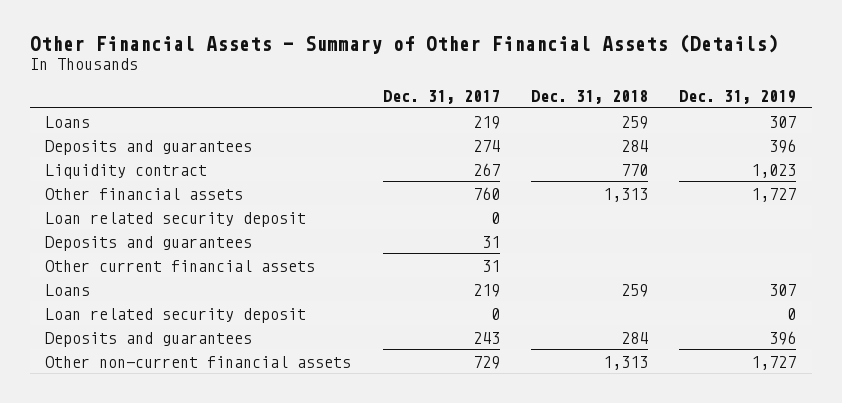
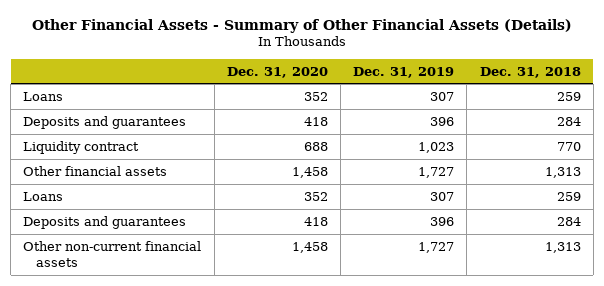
[382,89,500,104] Dec. 31, 2017 -> none
none -> [226,66,328,78] Dec. 31, 2020
[45,211,307,227] Loan related security deposit -> none
[45,235,253,251] Deposits and guarantees -> none
[45,259,316,272] Other current financial assets -> none
[45,307,307,323] Loan related security deposit -> none

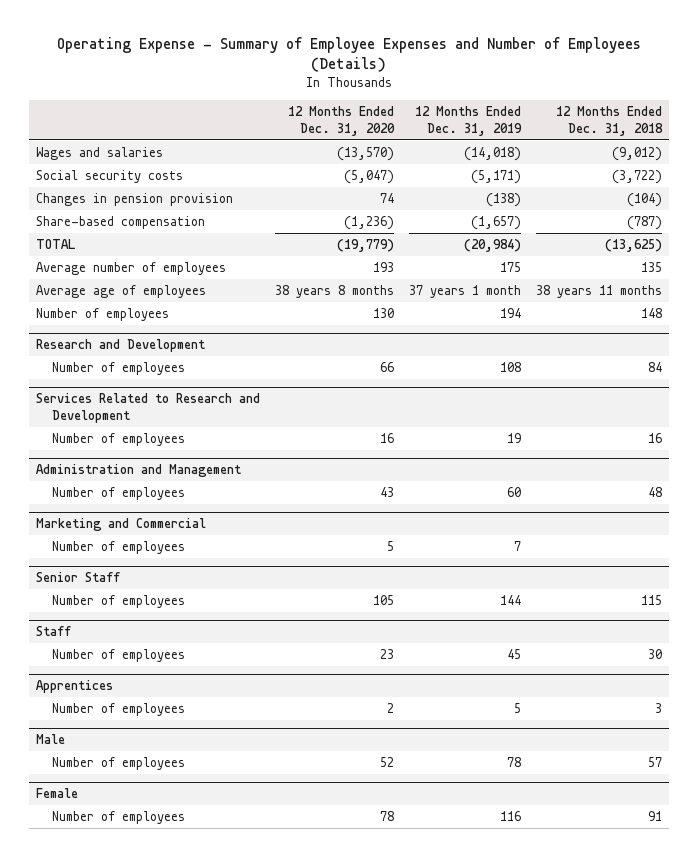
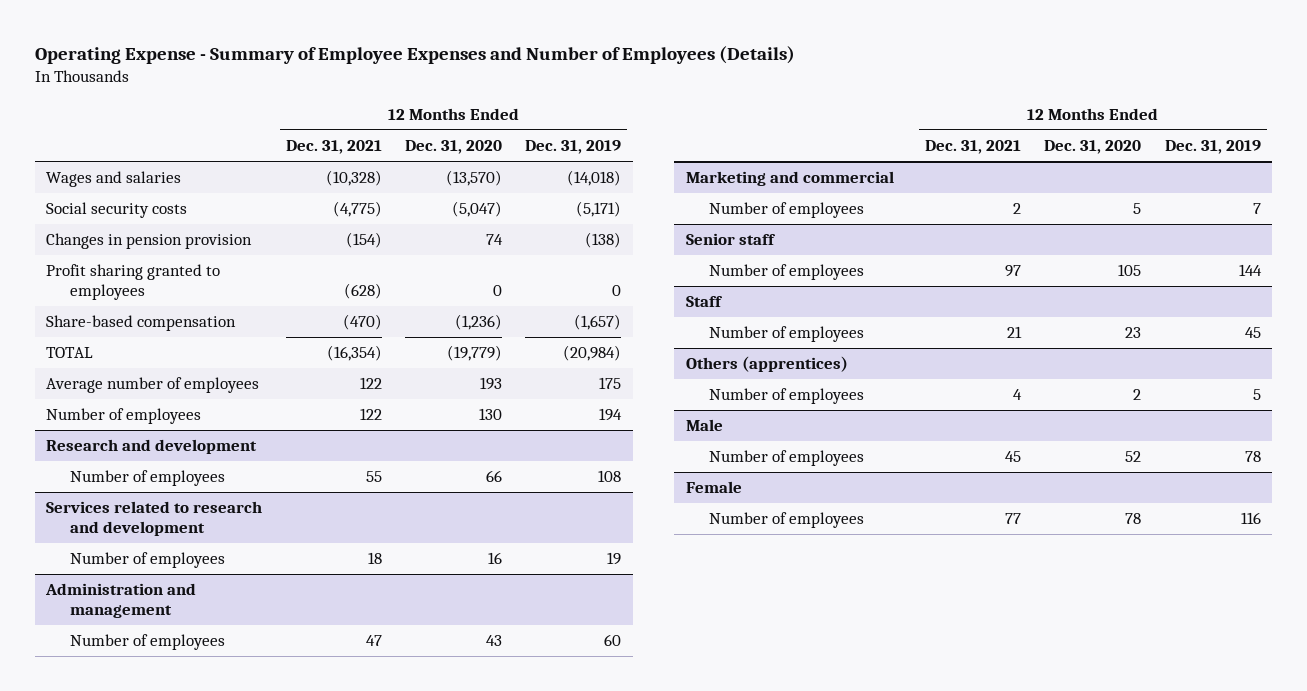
[555,106,663,136] 12 Months Ended Dec. 31, 2018 -> none
none -> [285,139,382,154] Dec. 31, 2021
none -> [46,264,221,300] Profit sharing granted to employees
[35,285,206,299] Average age of employees -> none
[35,339,205,353] Research and Development -> [46,439,258,455] Research and development
[35,393,260,423] Services Related to Research and Development -> [46,501,263,536] Services related to research and development
[35,464,241,478] Administration and Management -> [45,583,197,618] Administration and management
[35,518,206,532] Marketing and Commercial -> [685,171,894,187] Marketing and commercial
[35,572,120,583] Senior Staff -> [685,233,776,246] Senior staff
[35,680,113,694] Apprentices -> [685,356,848,373] Others (apprentices)

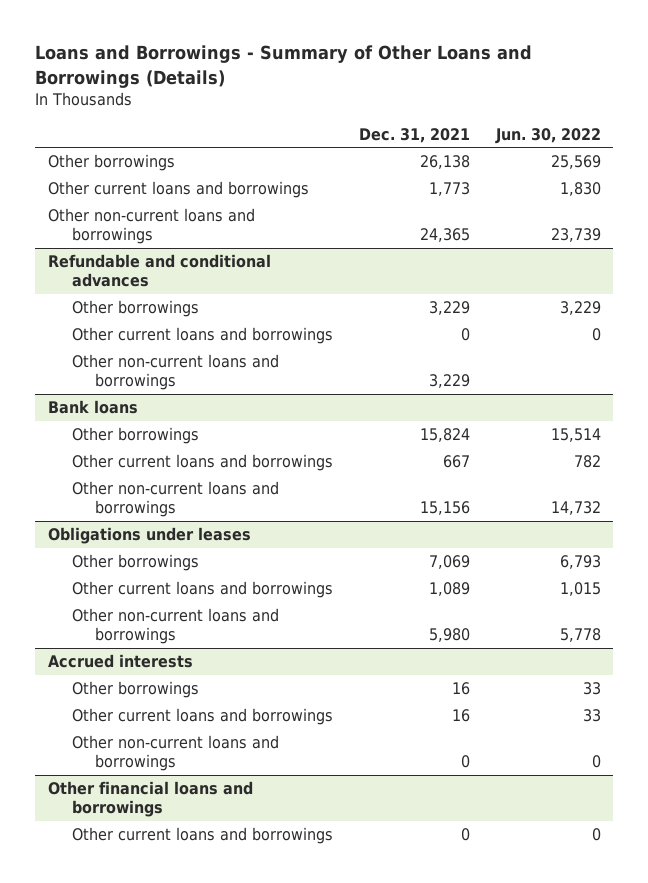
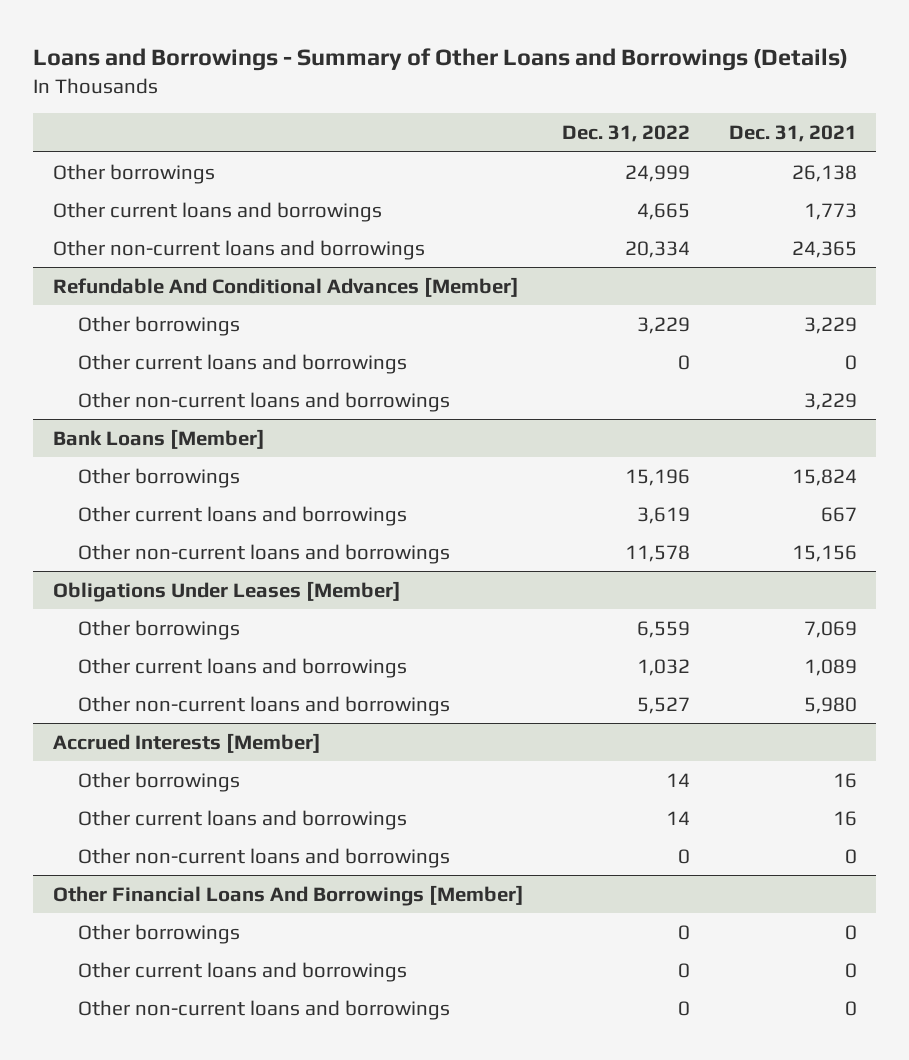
[494,127,601,144] Jun. 30, 2022 -> none
none -> [562,125,691,143] Dec. 31, 2022
[47,254,271,288] Refundable and conditional advances -> [52,276,519,297] Refundable And Conditional Advances [Member]
[47,400,138,415] Bank loans -> [52,428,265,449] Bank Loans [Member]
[47,527,251,545] Obligations under leases -> [52,580,401,602] Obligations Under Leases [Member]
[47,654,193,669] Accrued interests -> [52,732,321,753] Accrued Interests [Member]
[47,781,253,818] Other financial loans and borrowings -> [52,884,524,906] Other Financial Loans And Borrowings [Member]
none -> [78,923,241,944] Other borrowings
none -> [78,999,451,1020] Other non-current loans and borrowings

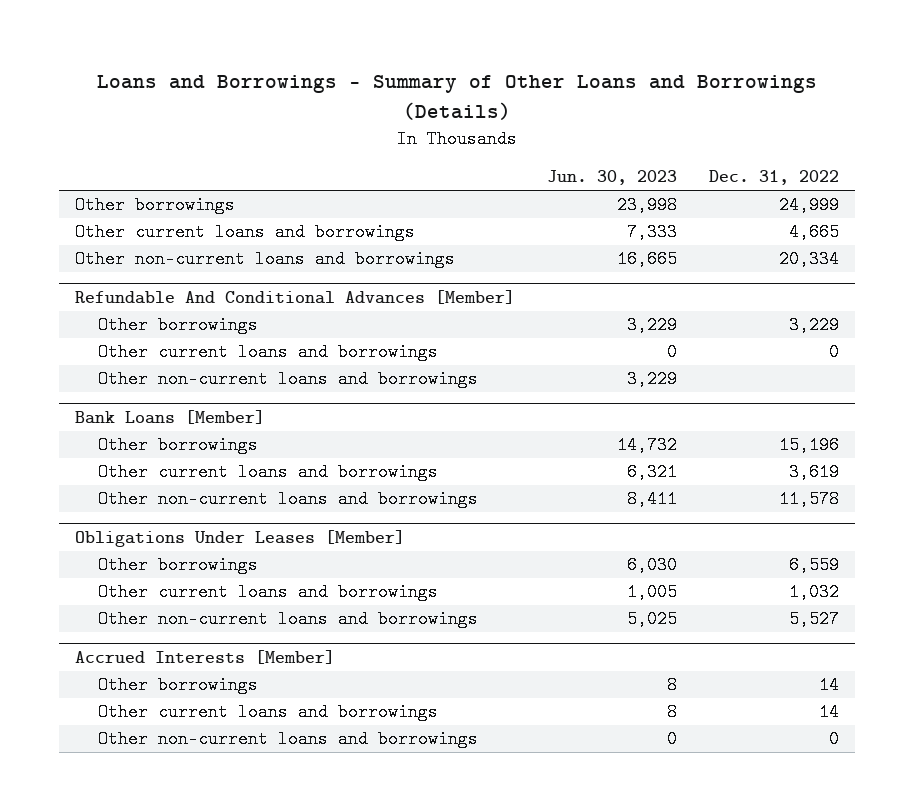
[728,125,857,143] Dec. 31, 2021 -> none
none -> [547,170,678,186] Jun. 30, 2023
[52,884,524,906] Other Financial Loans And Borrowings [Member] -> none
[78,923,241,944] Other borrowings -> none
[78,961,408,982] Other current loans and borrowings -> none
[78,999,451,1020] Other non-current loans and borrowings -> none

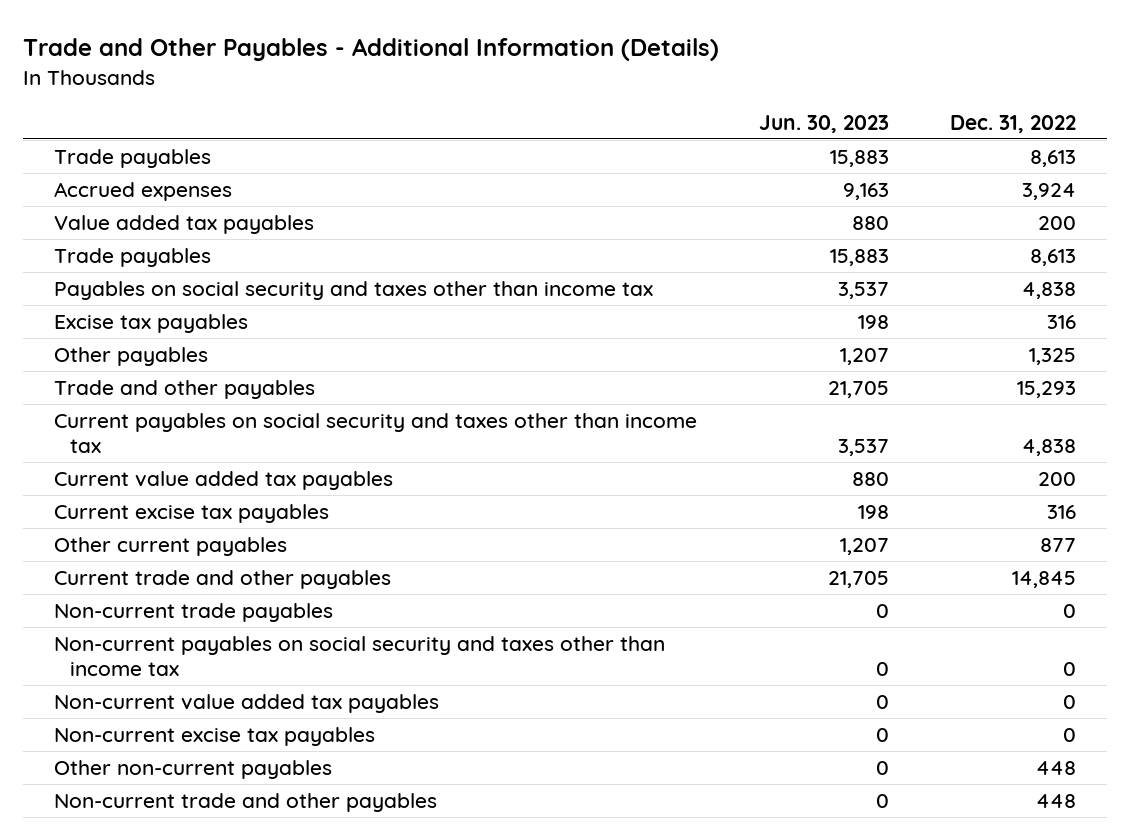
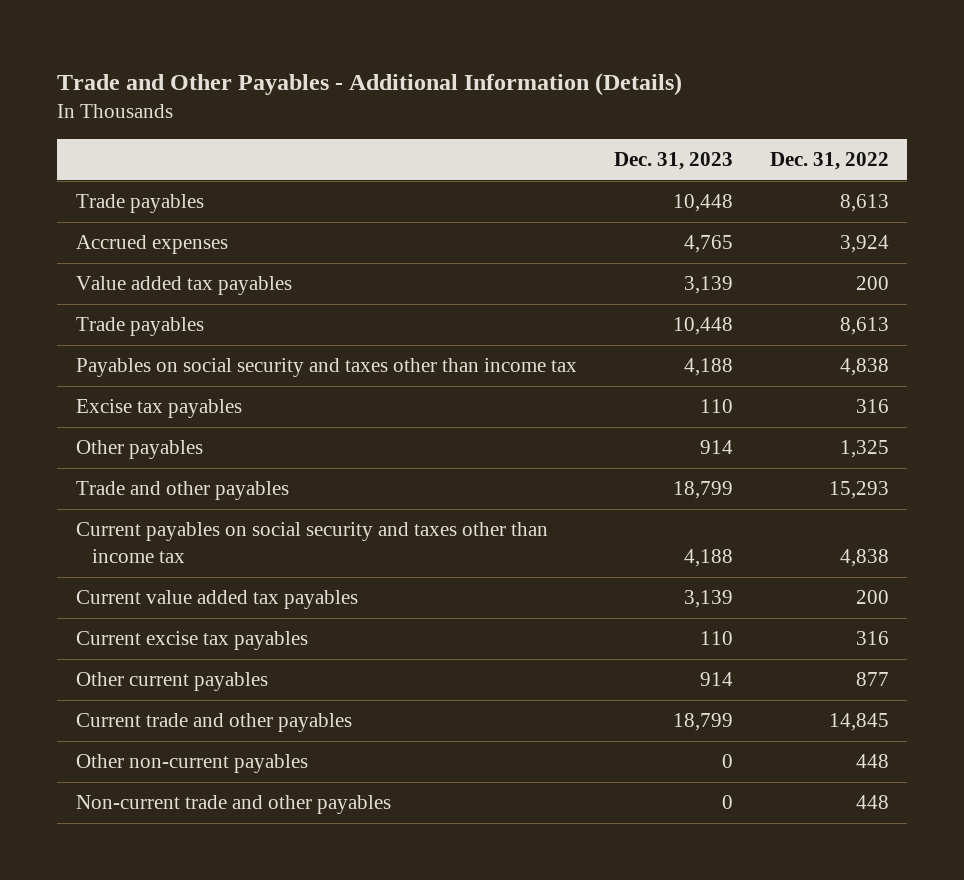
[758,114,889,133] Jun. 30, 2023 -> none
none -> [613,151,733,170] Dec. 31, 2023
[54,603,334,623] Non-current trade payables -> none
[54,636,666,676] Non-current payables on social security and taxes other than income tax -> none
[54,694,440,714] Non-current value added tax payables -> none
[54,727,376,747] Non-current excise tax payables -> none

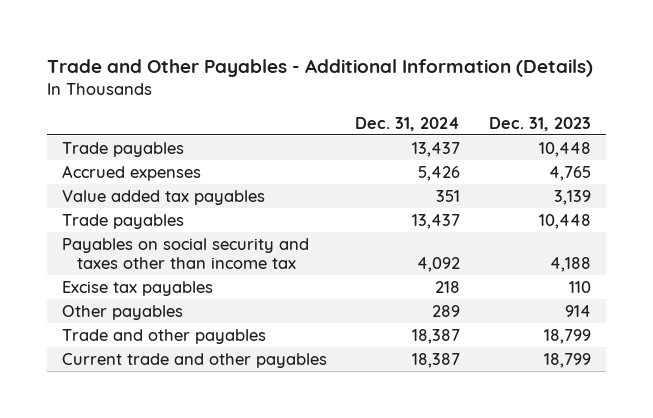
[769,151,889,170] Dec. 31, 2022 -> none
none -> [355,116,461,131] Dec. 31, 2024
[75,522,548,563] Current payables on social security and taxes other than income tax -> none
[75,590,358,610] Current value added tax payables -> none
[75,631,308,651] Current excise tax payables -> none
[75,672,268,692] Other current payables -> none
[75,754,308,774] Other non-current payables -> none
[75,795,391,815] Non-current trade and other payables -> none

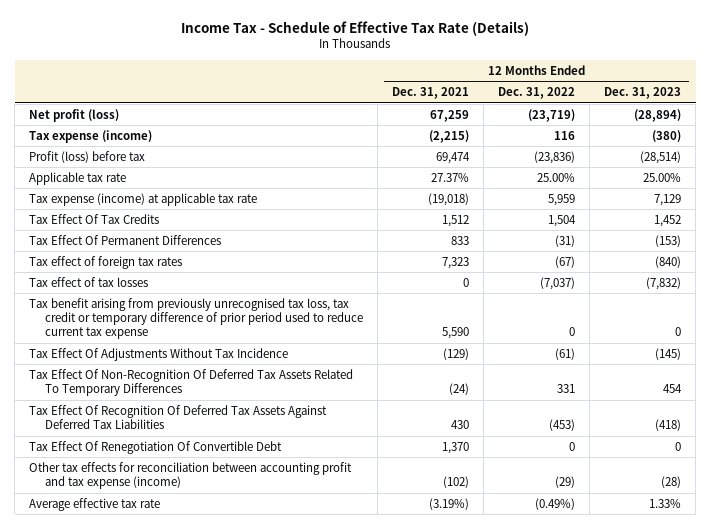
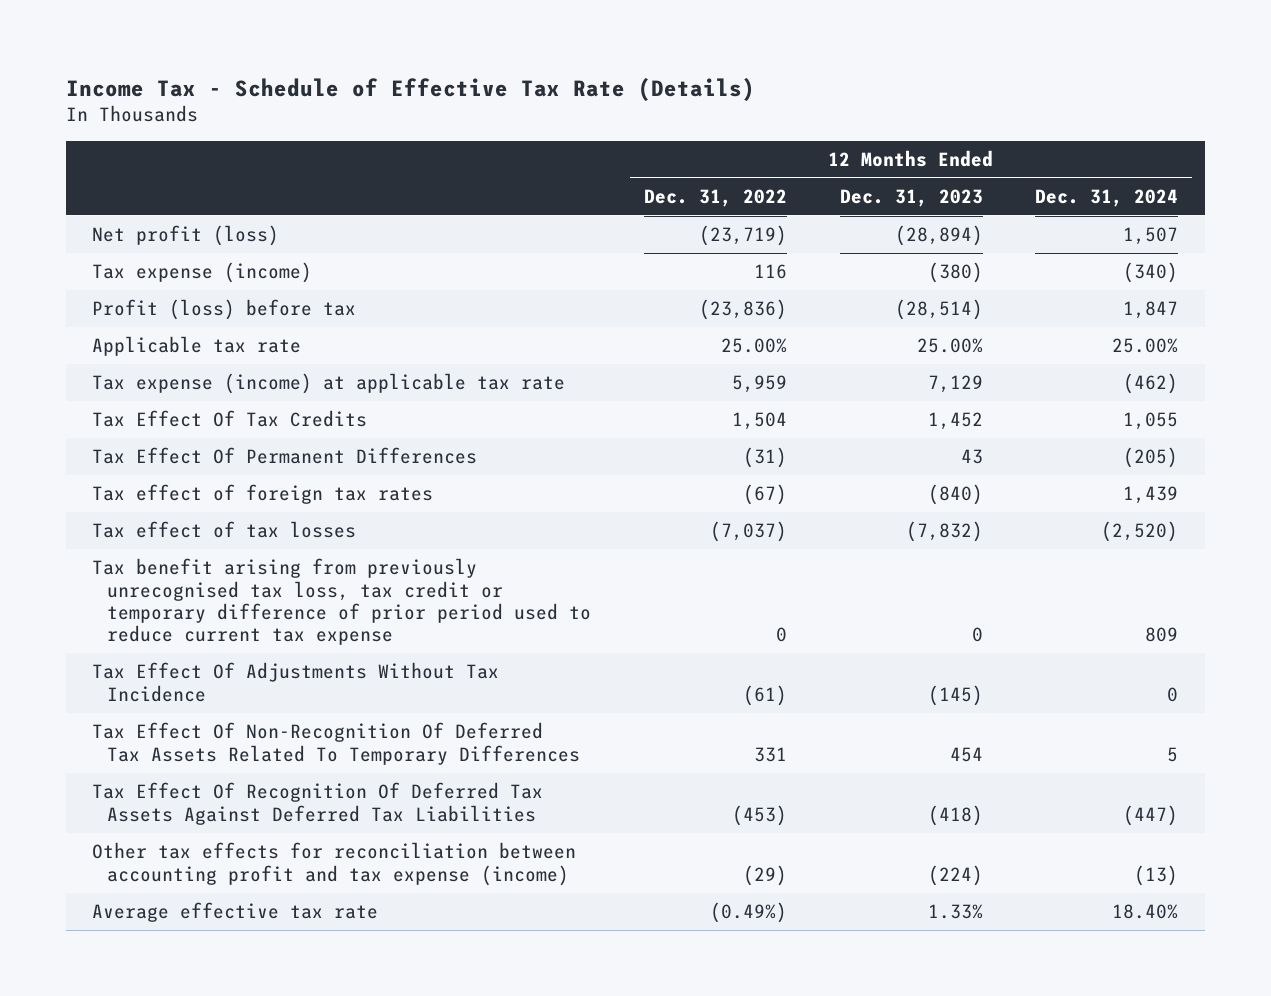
[391,87,469,100] Dec. 31, 2021 -> none
none -> [1035,189,1179,208] Dec. 31, 2024
[655,234,682,247] (153) -> [960,449,983,465] 43
[29,440,283,454] Tax Effect Of Renegotiation Of Convertible Debt -> none
[661,476,682,489] (28) -> [927,864,983,886] (224)

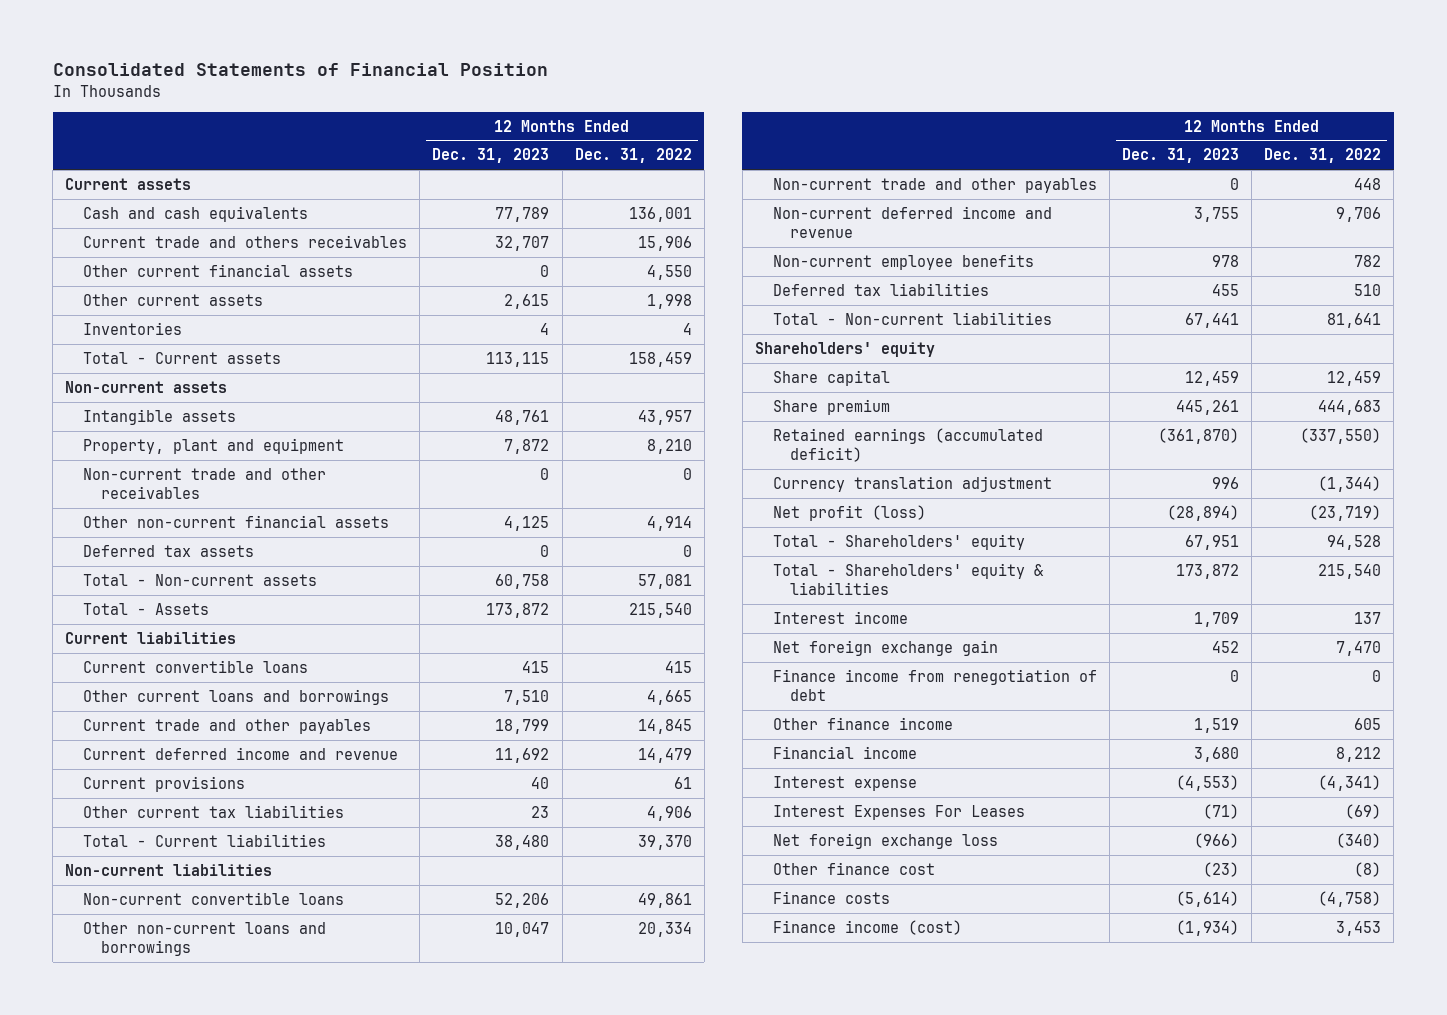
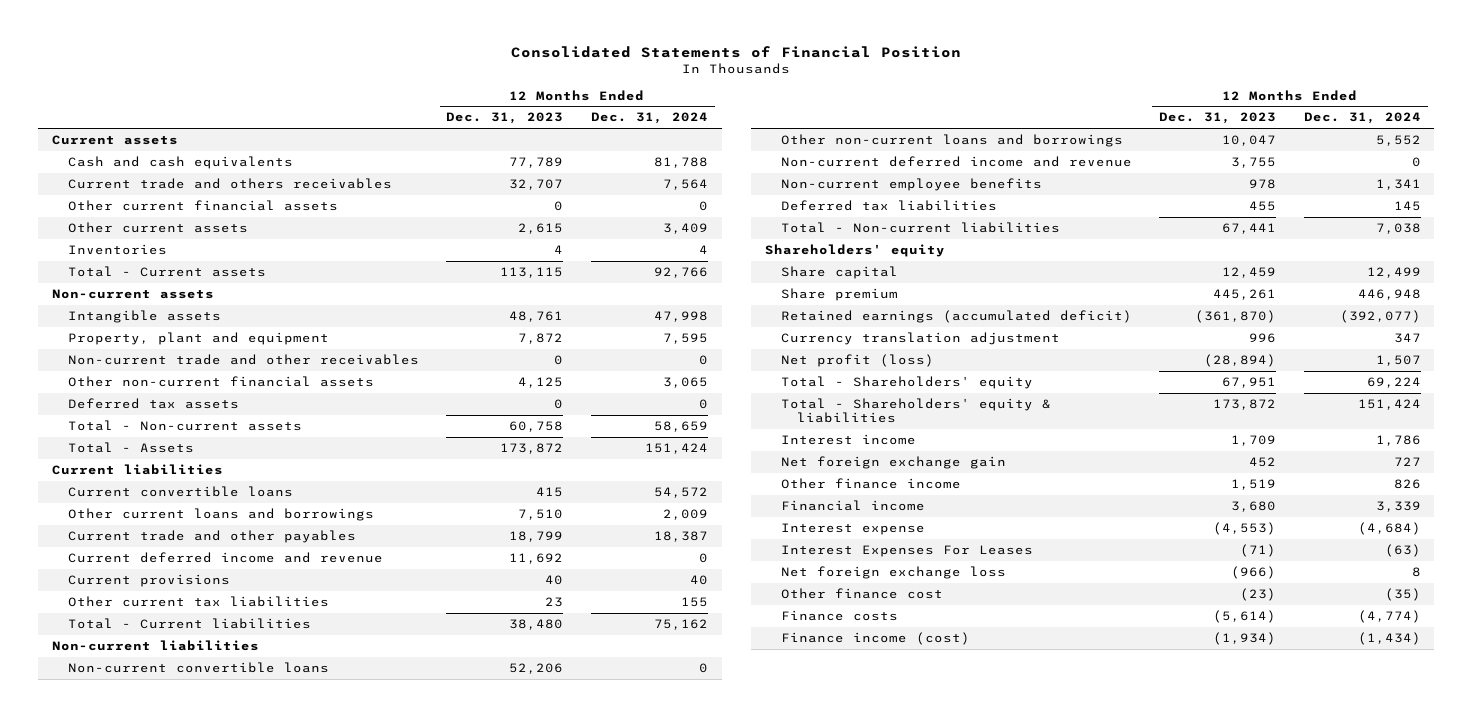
[574,148,692,164] Dec. 31, 2022 -> none
none -> [590,112,708,125] Dec. 31, 2024
[772,177,1097,193] Non-current trade and other payables -> none
[772,668,1097,702] Finance income from renegotiation of debt -> none

